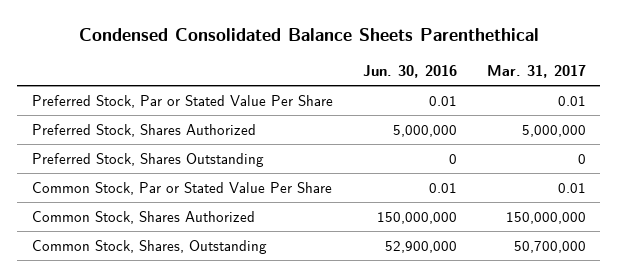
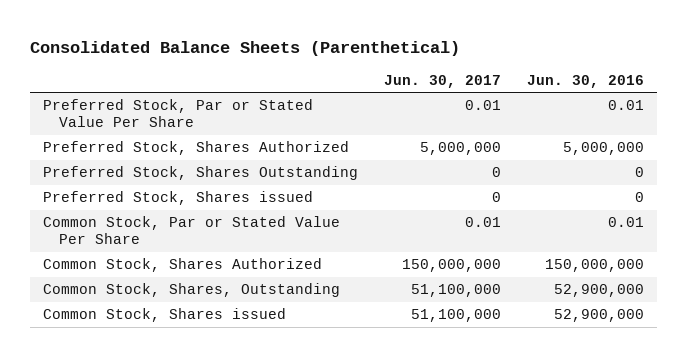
[78,27,539,41] Condensed Consolidated Balance Sheets Parenthethical -> [29,40,460,56] Consolidated Balance Sheets (Parenthetical)
[486,64,586,78] Mar. 31, 2017 -> none
none -> [383,74,501,88] Jun. 30, 2017
none -> [42,191,313,206] Preferred Stock, Shares issued
none -> [42,308,286,323] Common Stock, Shares issued

